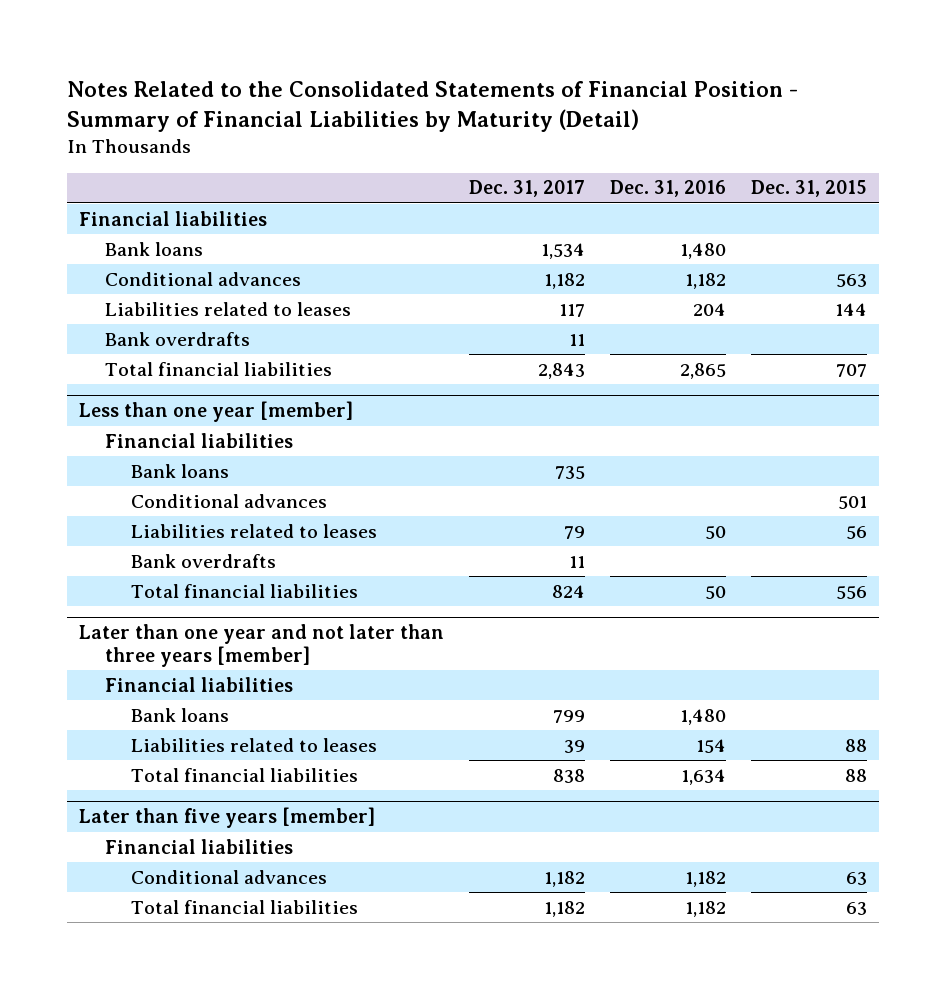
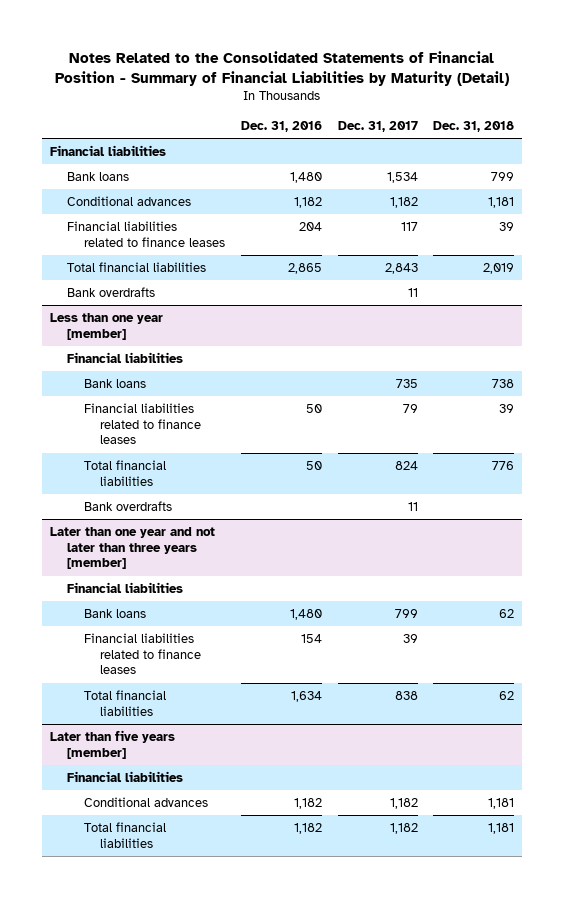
[750,180,867,198] Dec. 31, 2015 -> none
none -> [433,121,515,133] Dec. 31, 2018
[105,301,352,316] Liabilities related to leases -> [67,220,225,247] Financial liabilities related to finance leases
[105,331,251,346] Bank overdrafts -> [67,286,156,297] Bank overdrafts
[130,493,327,508] Conditional advances -> none
[130,523,377,538] Liabilities related to leases -> [83,402,202,445] Financial liabilities related to finance leases
[130,553,276,568] Bank overdrafts -> [83,500,172,511] Bank overdrafts
[130,737,377,752] Liabilities related to leases -> [83,632,202,675] Financial liabilities related to finance leases

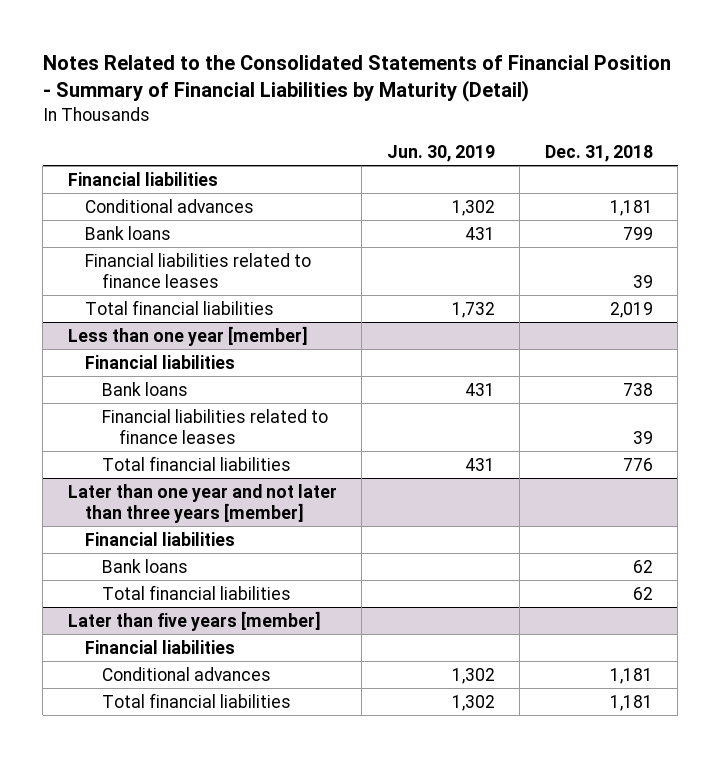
[240,121,322,133] Dec. 31, 2016 -> none
[337,121,418,133] Dec. 31, 2017 -> none
none -> [386,144,495,162] Jun. 30, 2019
[67,171,130,181] Bank loans -> [85,225,172,240] Bank loans
[67,286,156,297] Bank overdrafts -> none
[83,500,172,511] Bank overdrafts -> none
[83,632,202,675] Financial liabilities related to finance leases -> none

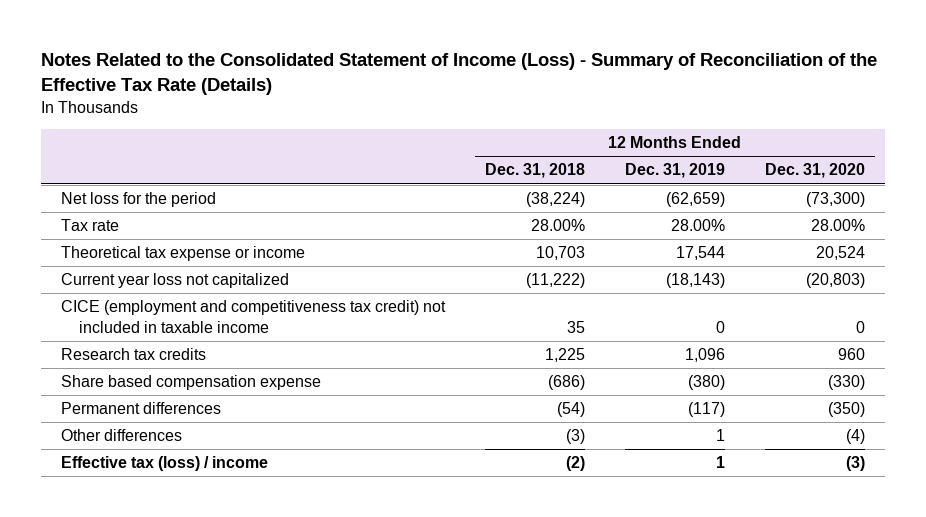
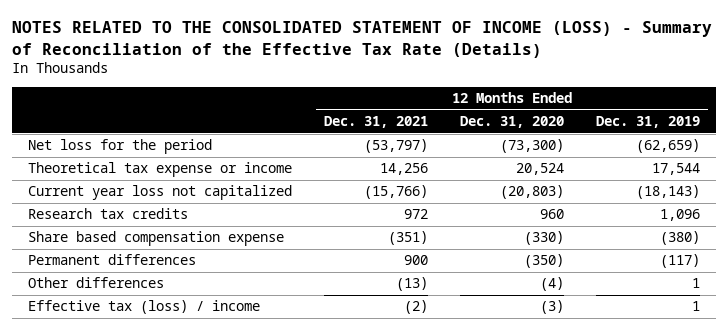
[41,53,878,95] Notes Related to the Consolidated Statement of Income (Loss) - Summary of Reconciliation of the Effective Tax Rate (Details) -> [11,21,712,58] NOTES RELATED TO THE CONSOLIDATED STATEMENT OF INCOME (LOSS) - Summary of Reconciliation of the Effective Tax Rate (Details)
[484,163,585,179] Dec. 31, 2018 -> none
none -> [323,116,428,129] Dec. 31, 2021
[61,219,120,232] Tax rate -> none
[61,300,447,333] CICE (employment and competitiveness tax credit) not included in taxable income -> none

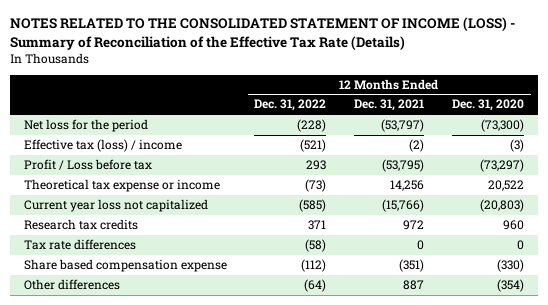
[595,116,700,129] Dec. 31, 2019 -> none
none -> [254,99,327,112] Dec. 31, 2022
[27,300,260,315] Effective tax (loss) / income -> [23,139,182,153] Effective tax (loss) / income
none -> [23,159,152,171] Profit / Loss before tax
[515,163,564,176] 20,524 -> [487,180,524,192] 20,522
none -> [23,239,136,251] Tax rate differences
[27,254,196,266] Permanent differences -> none
[395,277,428,292] (13) -> [403,280,425,291] 887
[539,277,564,292] (4) -> [496,279,524,293] (354)

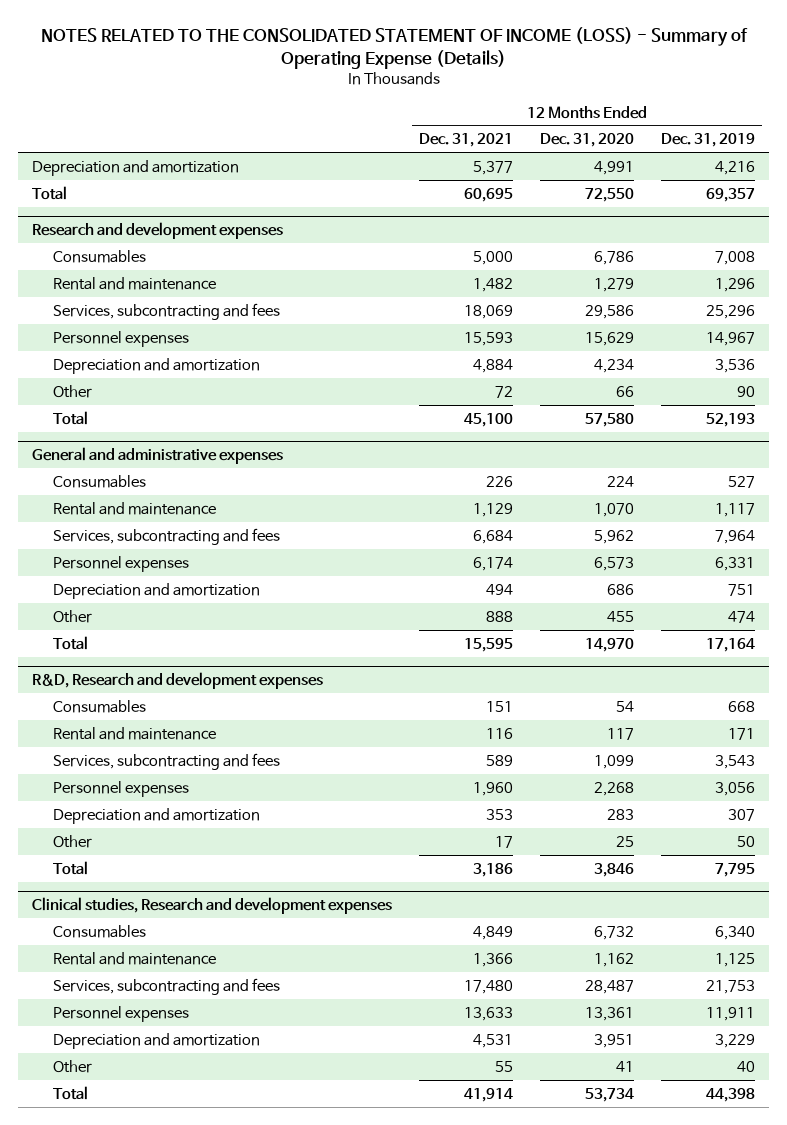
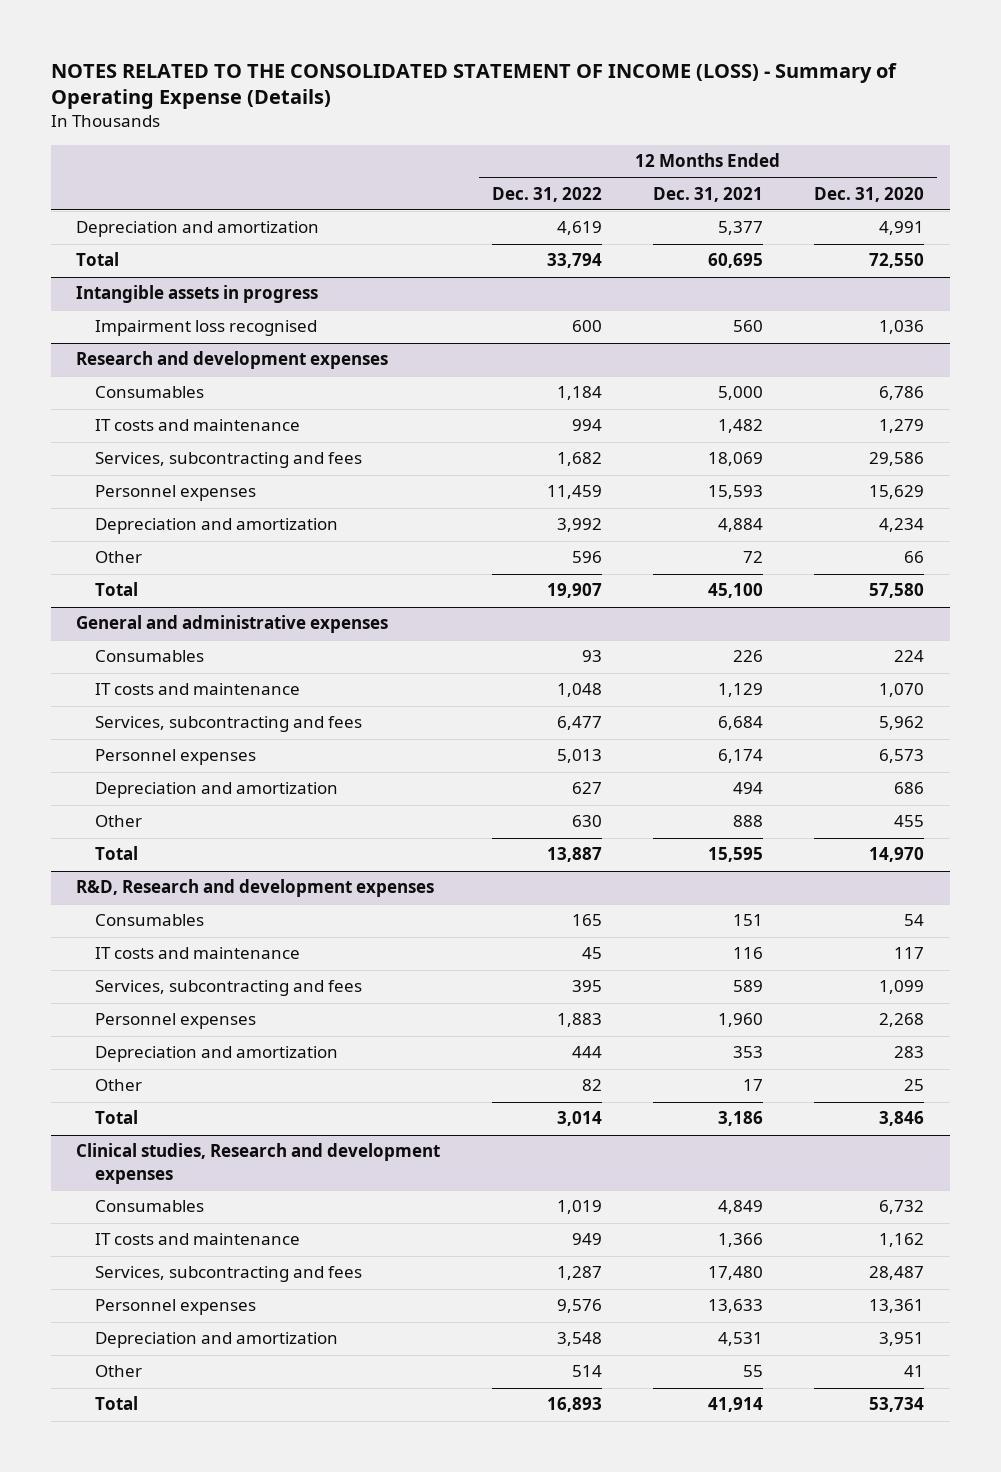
[661,133,756,148] Dec. 31, 2019 -> none
none -> [491,186,602,202] Dec. 31, 2022
none -> [76,285,319,304] Intangible assets in progress
none -> [95,320,318,337] Impairment loss recognised
[53,276,217,290] Rental and maintenance -> [95,419,301,432] IT costs and maintenance
[53,501,217,515] Rental and maintenance -> [95,683,301,696] IT costs and maintenance
[53,726,217,740] Rental and maintenance -> [95,947,301,960] IT costs and maintenance
[53,951,217,965] Rental and maintenance -> [95,1233,301,1246] IT costs and maintenance

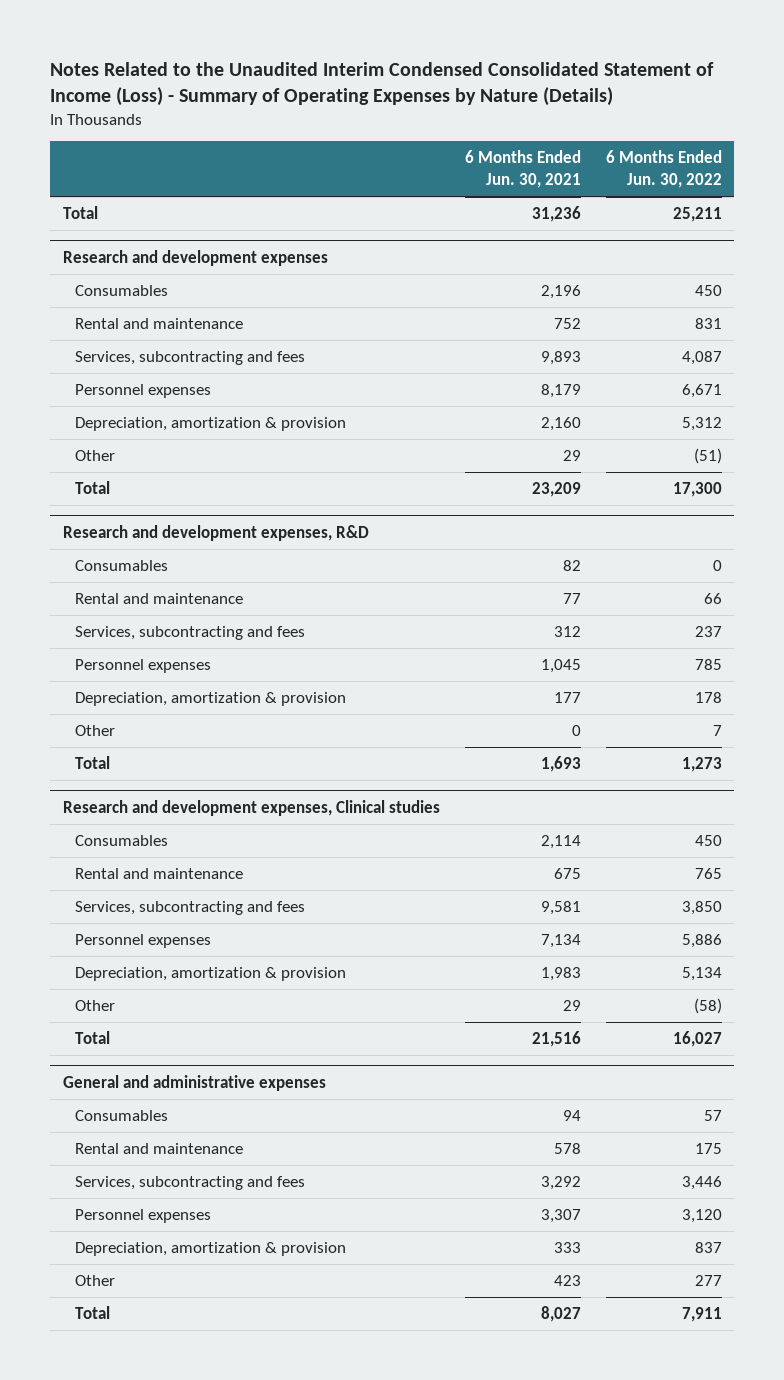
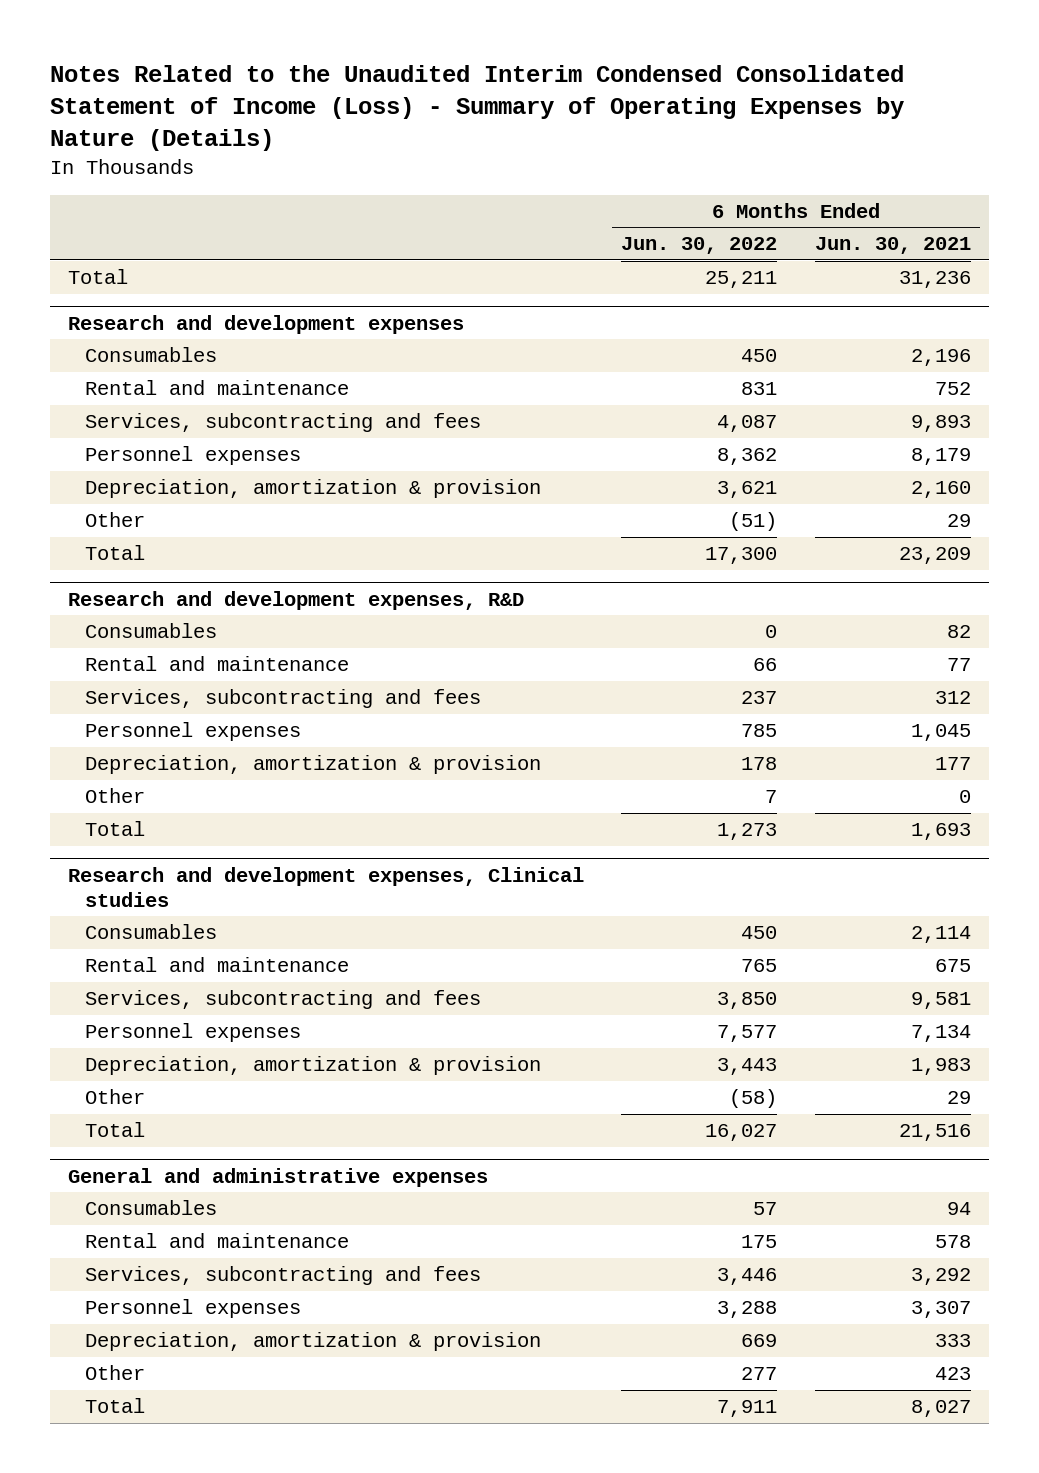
[681,384,722,399] 6,671 -> [717,448,778,466] 8,362
[681,417,722,432] 5,312 -> [717,481,778,499] 3,621
[681,934,722,949] 5,886 -> [717,1025,778,1043] 7,577
[681,967,722,982] 5,134 -> [717,1058,778,1076] 3,443
[681,1209,722,1224] 3,120 -> [717,1301,778,1319] 3,288
[694,1242,722,1254] 837 -> [741,1334,778,1348] 669

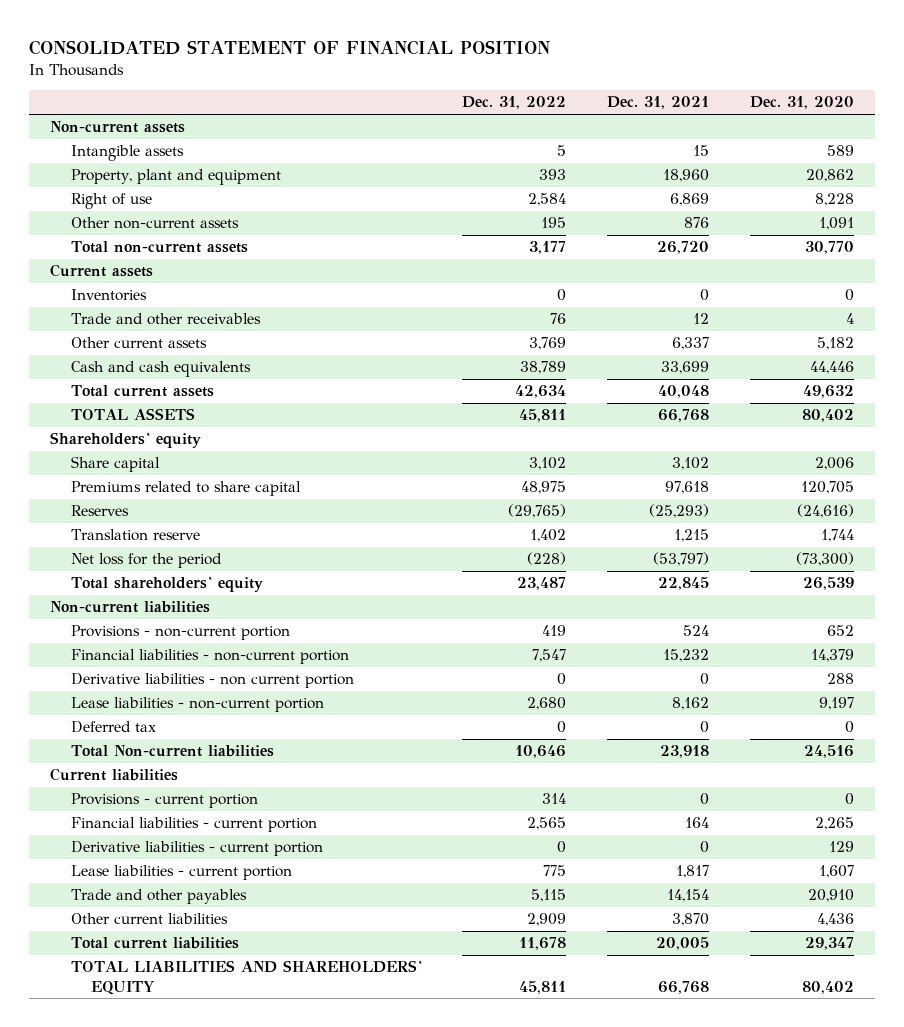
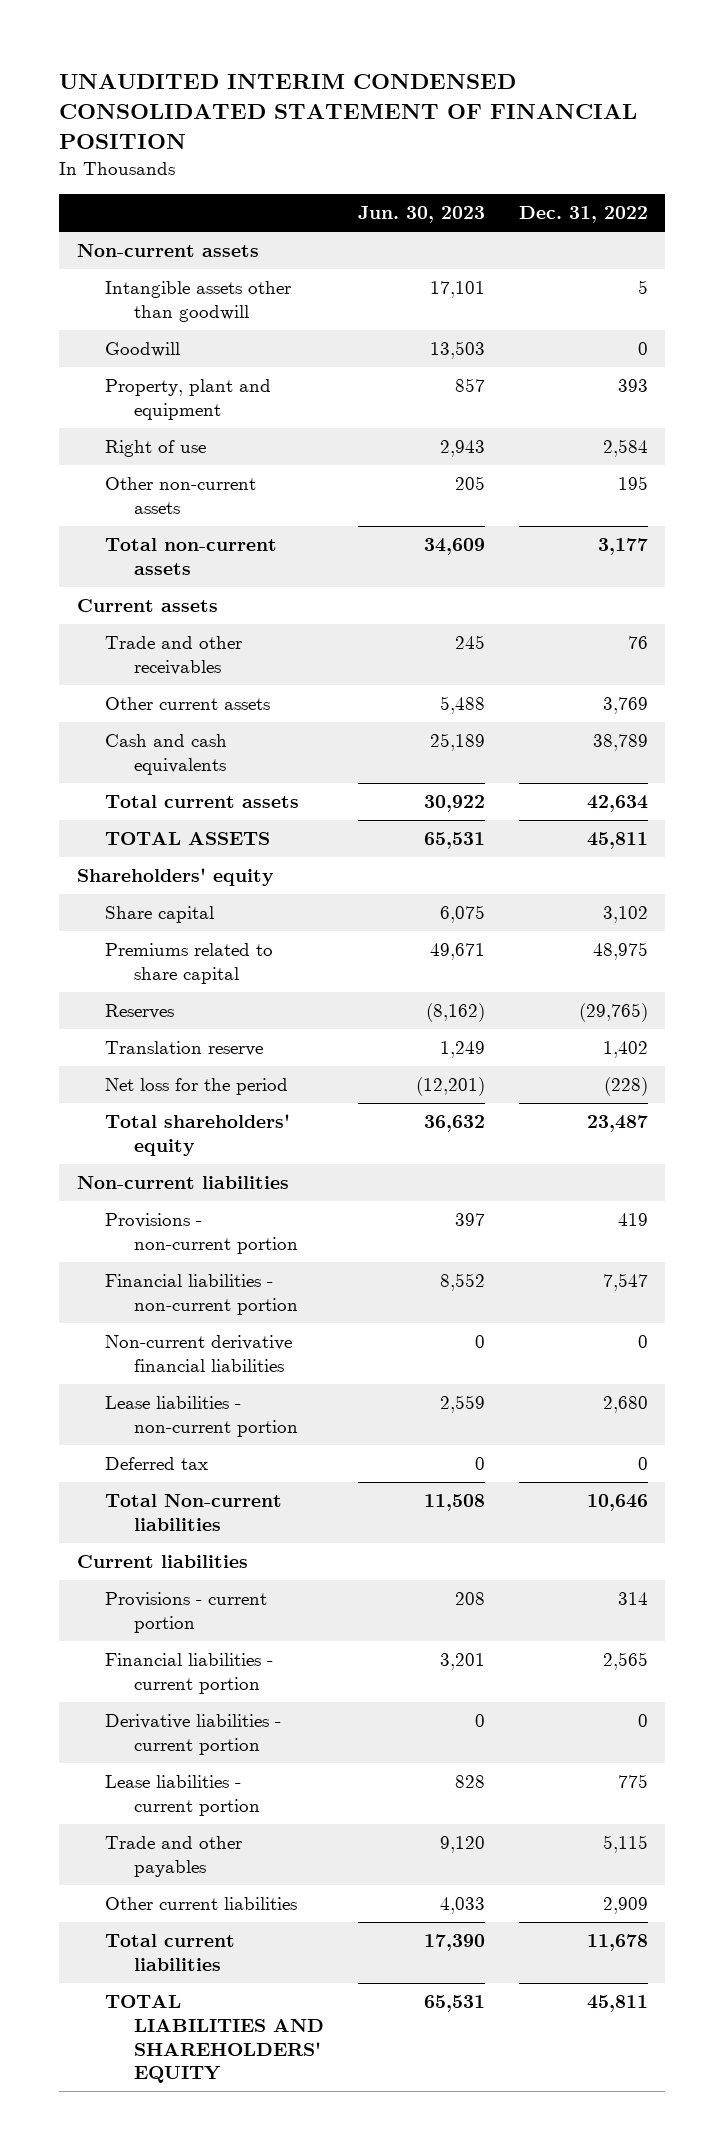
[29,39,551,55] CONSOLIDATED STATEMENT OF FINANCIAL POSITION -> [59,74,638,149] UNAUDITED INTERIM CONDENSED CONSOLIDATED STATEMENT OF FINANCIAL POSITION
[607,96,710,110] Dec. 31, 2021 -> none
[750,96,855,110] Dec. 31, 2020 -> none
none -> [358,206,486,224] Jun. 30, 2023
[70,145,184,162] Intangible assets -> [105,281,292,322] Intangible assets other than goodwill
none -> [105,342,181,358] Goodwill
[70,289,147,302] Inventories -> none
[70,673,354,689] Derivative liabilities - non current portion -> [105,1335,293,1372] Non-current derivative financial liabilities

